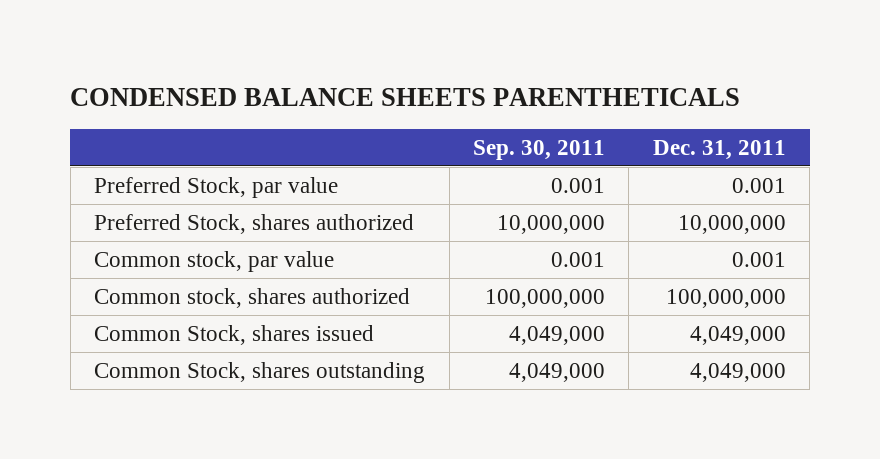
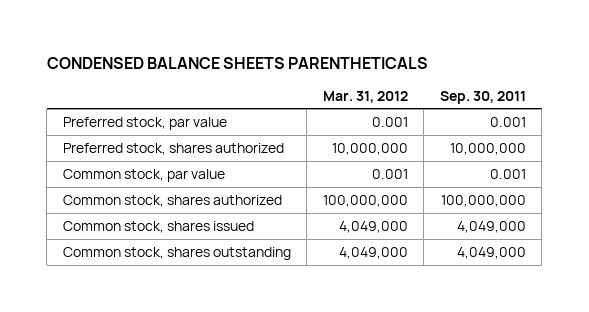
[652,139,786,160] Dec. 31, 2011 -> none
none -> [322,90,408,103] Mar. 31, 2012
[94,176,339,198] Preferred Stock, par value -> [62,116,227,130] Preferred stock, par value
[94,213,415,234] Preferred Stock, shares authorized -> [62,142,284,155] Preferred stock, shares authorized
[94,324,375,345] Common Stock, shares issued -> [62,220,254,233] Common stock, shares issued
[94,361,426,383] Common Stock, shares outstanding -> [62,246,291,260] Common stock, shares outstanding

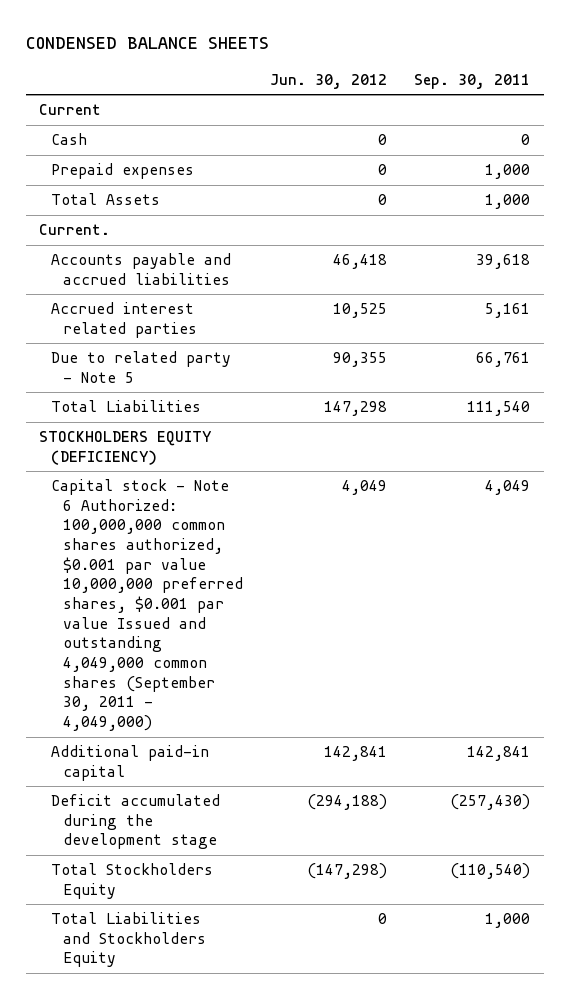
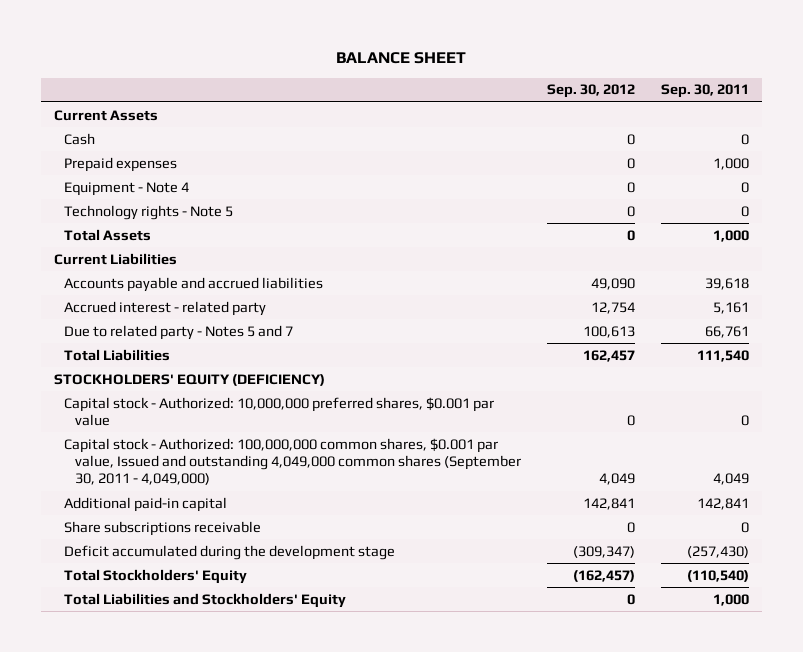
[25,37,269,50] CONDENSED BALANCE SHEETS -> [336,52,467,65] BALANCE SHEET
[269,73,387,89] Jun. 30, 2012 -> none
none -> [547,84,636,99] Sep. 30, 2012
[39,104,102,116] Current -> [53,109,158,121] Current Assets
none -> [64,181,190,196] Equipment - Note 4
none -> [64,204,234,220] Technology rights - Note 5
[39,224,111,236] Current. -> [53,252,177,265] Current Liabilities
[50,302,197,338] Accrued interest related parties -> [64,300,267,316] Accrued interest - related party
[50,351,231,383] Due to related party - Note 5 -> [64,324,294,340] Due to related party - Notes 5 and 7
[39,431,213,465] STOCKHOLDERS EQUITY (DEFICIENCY) -> [53,373,325,386] STOCKHOLDERS' EQUITY (DEFICIENCY)
none -> [64,396,495,426] Capital stock - Authorized: 10,000,000 preferred shares, $0.001 par value
[50,479,243,732] Capital stock - Note 6 Authorized: 100,000,000 common shares authorized, $0.001 par value 10,000,000 preferred shares, $0.001 par value Issued and outstanding 4,049,000 common shares (September 30, 2011 - 4,049,000) -> [64,437,522,486] Capital stock - Authorized: 100,000,000 common shares, $0.001 par value, Issued and outstanding 4,049,000 common shares (September 30, 2011 - 4,049,000)
none -> [64,520,262,536] Share subscriptions receivable
[50,863,213,899] Total Stockholders Equity -> [64,568,248,584] Total Stockholders' Equity
[50,912,206,968] Total Liabilities and Stockholders Equity -> [64,592,347,608] Total Liabilities and Stockholders' Equity

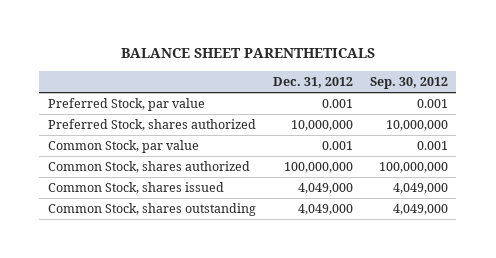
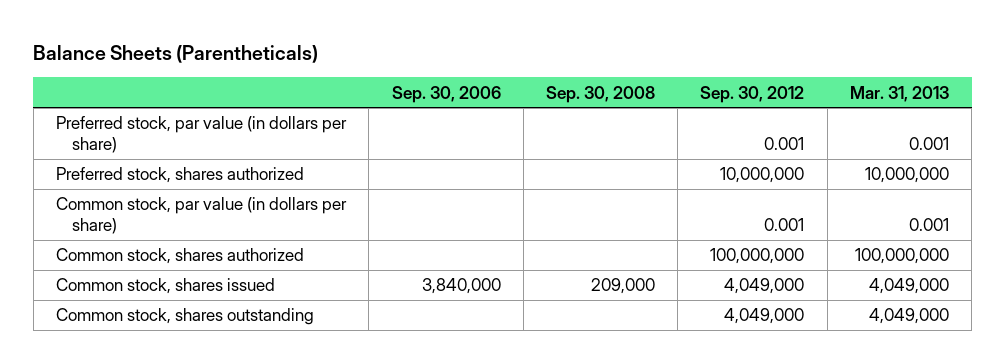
[120,48,375,59] BALANCE SHEET PARENTHETICALS -> [33,45,319,64] Balance Sheets (Parentheticals)
[272,76,353,88] Dec. 31, 2012 -> none
none -> [391,85,501,103] Sep. 30, 2006
none -> [545,85,655,103] Sep. 30, 2008
none -> [849,85,949,102] Mar. 31, 2013
[47,98,205,112] Preferred Stock, par value -> [56,116,348,153] Preferred stock, par value (in dollars per share)
[47,119,256,132] Preferred Stock, shares authorized -> [56,167,305,184] Preferred stock, shares authorized
[47,140,199,154] Common Stock, par value -> [56,197,348,234] Common stock, par value (in dollars per share)
[47,161,250,174] Common Stock, shares authorized -> [56,248,305,265] Common stock, shares authorized
[47,182,224,195] Common Stock, shares issued -> [56,278,276,295] Common stock, shares issued
[47,203,256,217] Common Stock, shares outstanding -> [56,308,315,326] Common stock, shares outstanding

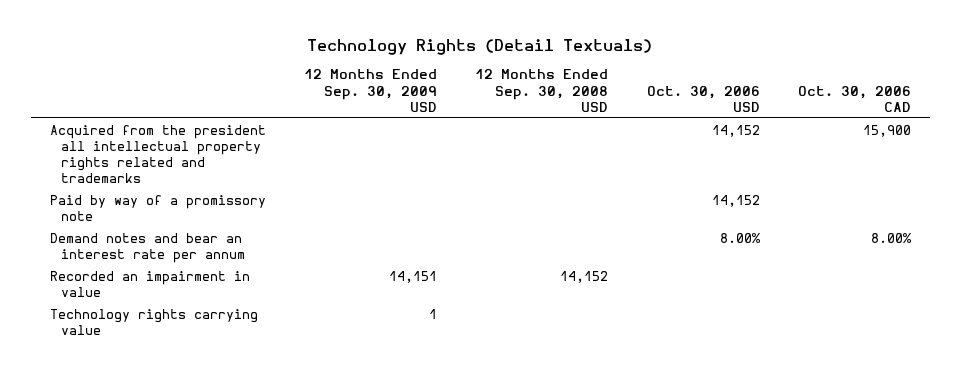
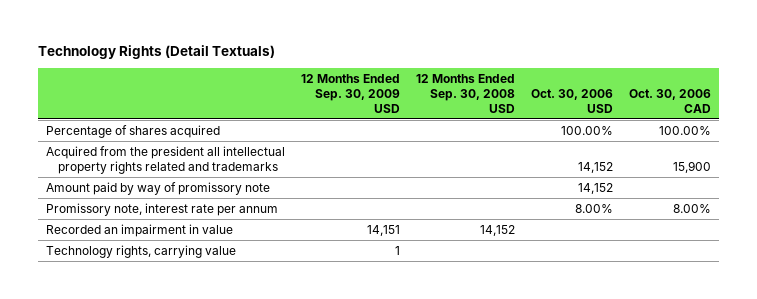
none -> [45,124,220,138] Percentage of shares acquired
[49,194,266,222] Paid by way of a promissory note -> [45,181,270,195] Amount paid by way of promissory note
[49,232,246,264] Demand notes and bear an interest rate per annum -> [45,202,278,216] Promissory note, interest rate per annum
[49,308,258,336] Technology rights carrying value -> [45,244,236,258] Technology rights, carrying value

